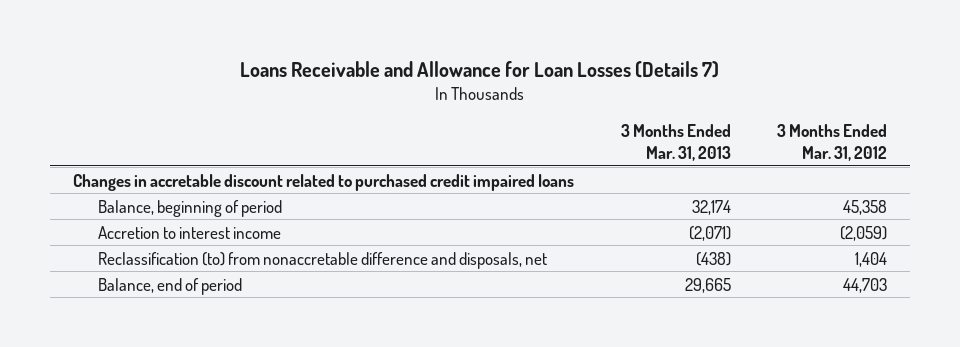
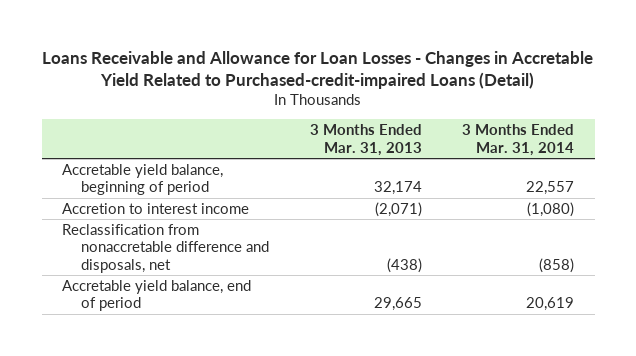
[240,60,720,78] Loans Receivable and Allowance for Loan Losses (Details 7) -> [42,50,594,89] Loans Receivable and Allowance for Loan Losses - Changes in Accretable Yield Related to Purchased-credit-impaired Loans (Detail)
[776,123,887,161] 3 Months Ended Mar. 31, 2012 -> none
none -> [462,124,575,156] 3 Months Ended Mar. 31, 2014
[73,173,575,191] Changes in accretable discount related to purchased credit impaired loans -> none
[98,199,283,217] Balance, beginning of period -> [61,163,223,196] Accretable yield balance, beginning of period
[98,251,548,269] Reclassification (to) from nonaccretable difference and disposals, net -> [61,223,269,273] Reclassification from nonaccretable difference and disposals, net
[98,277,243,295] Balance, end of period -> [61,279,251,312] Accretable yield balance, end of period

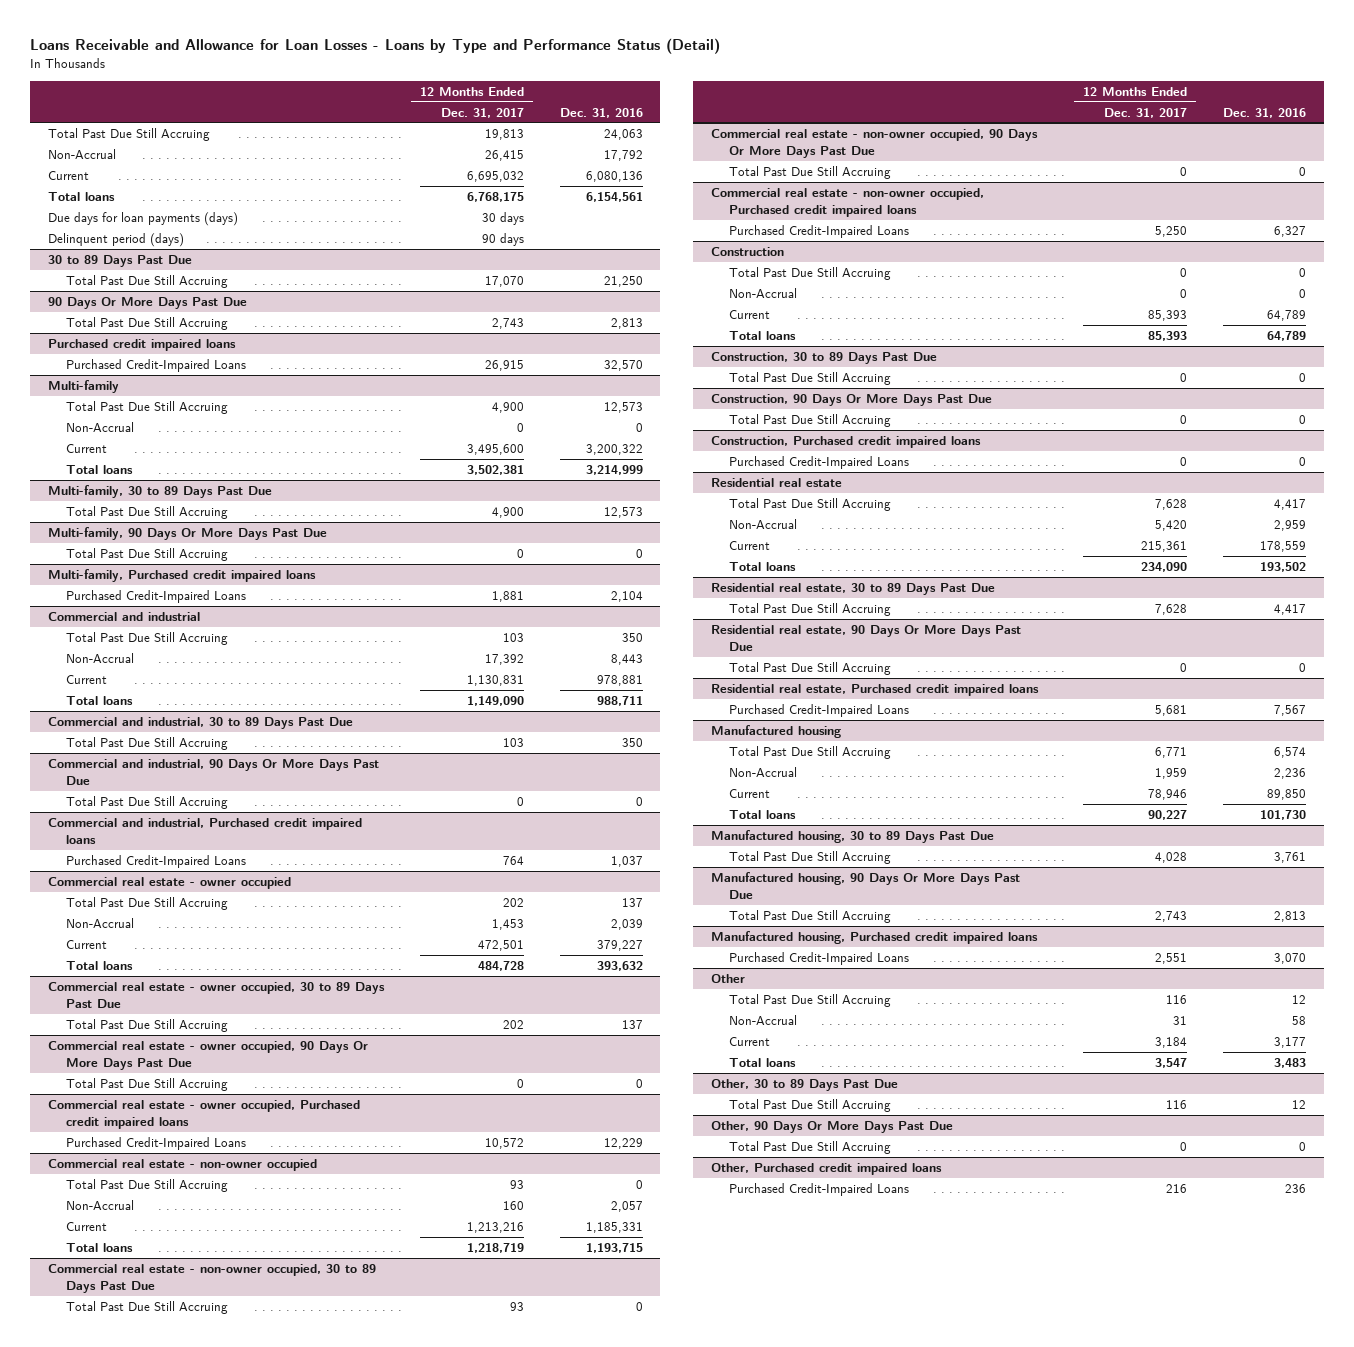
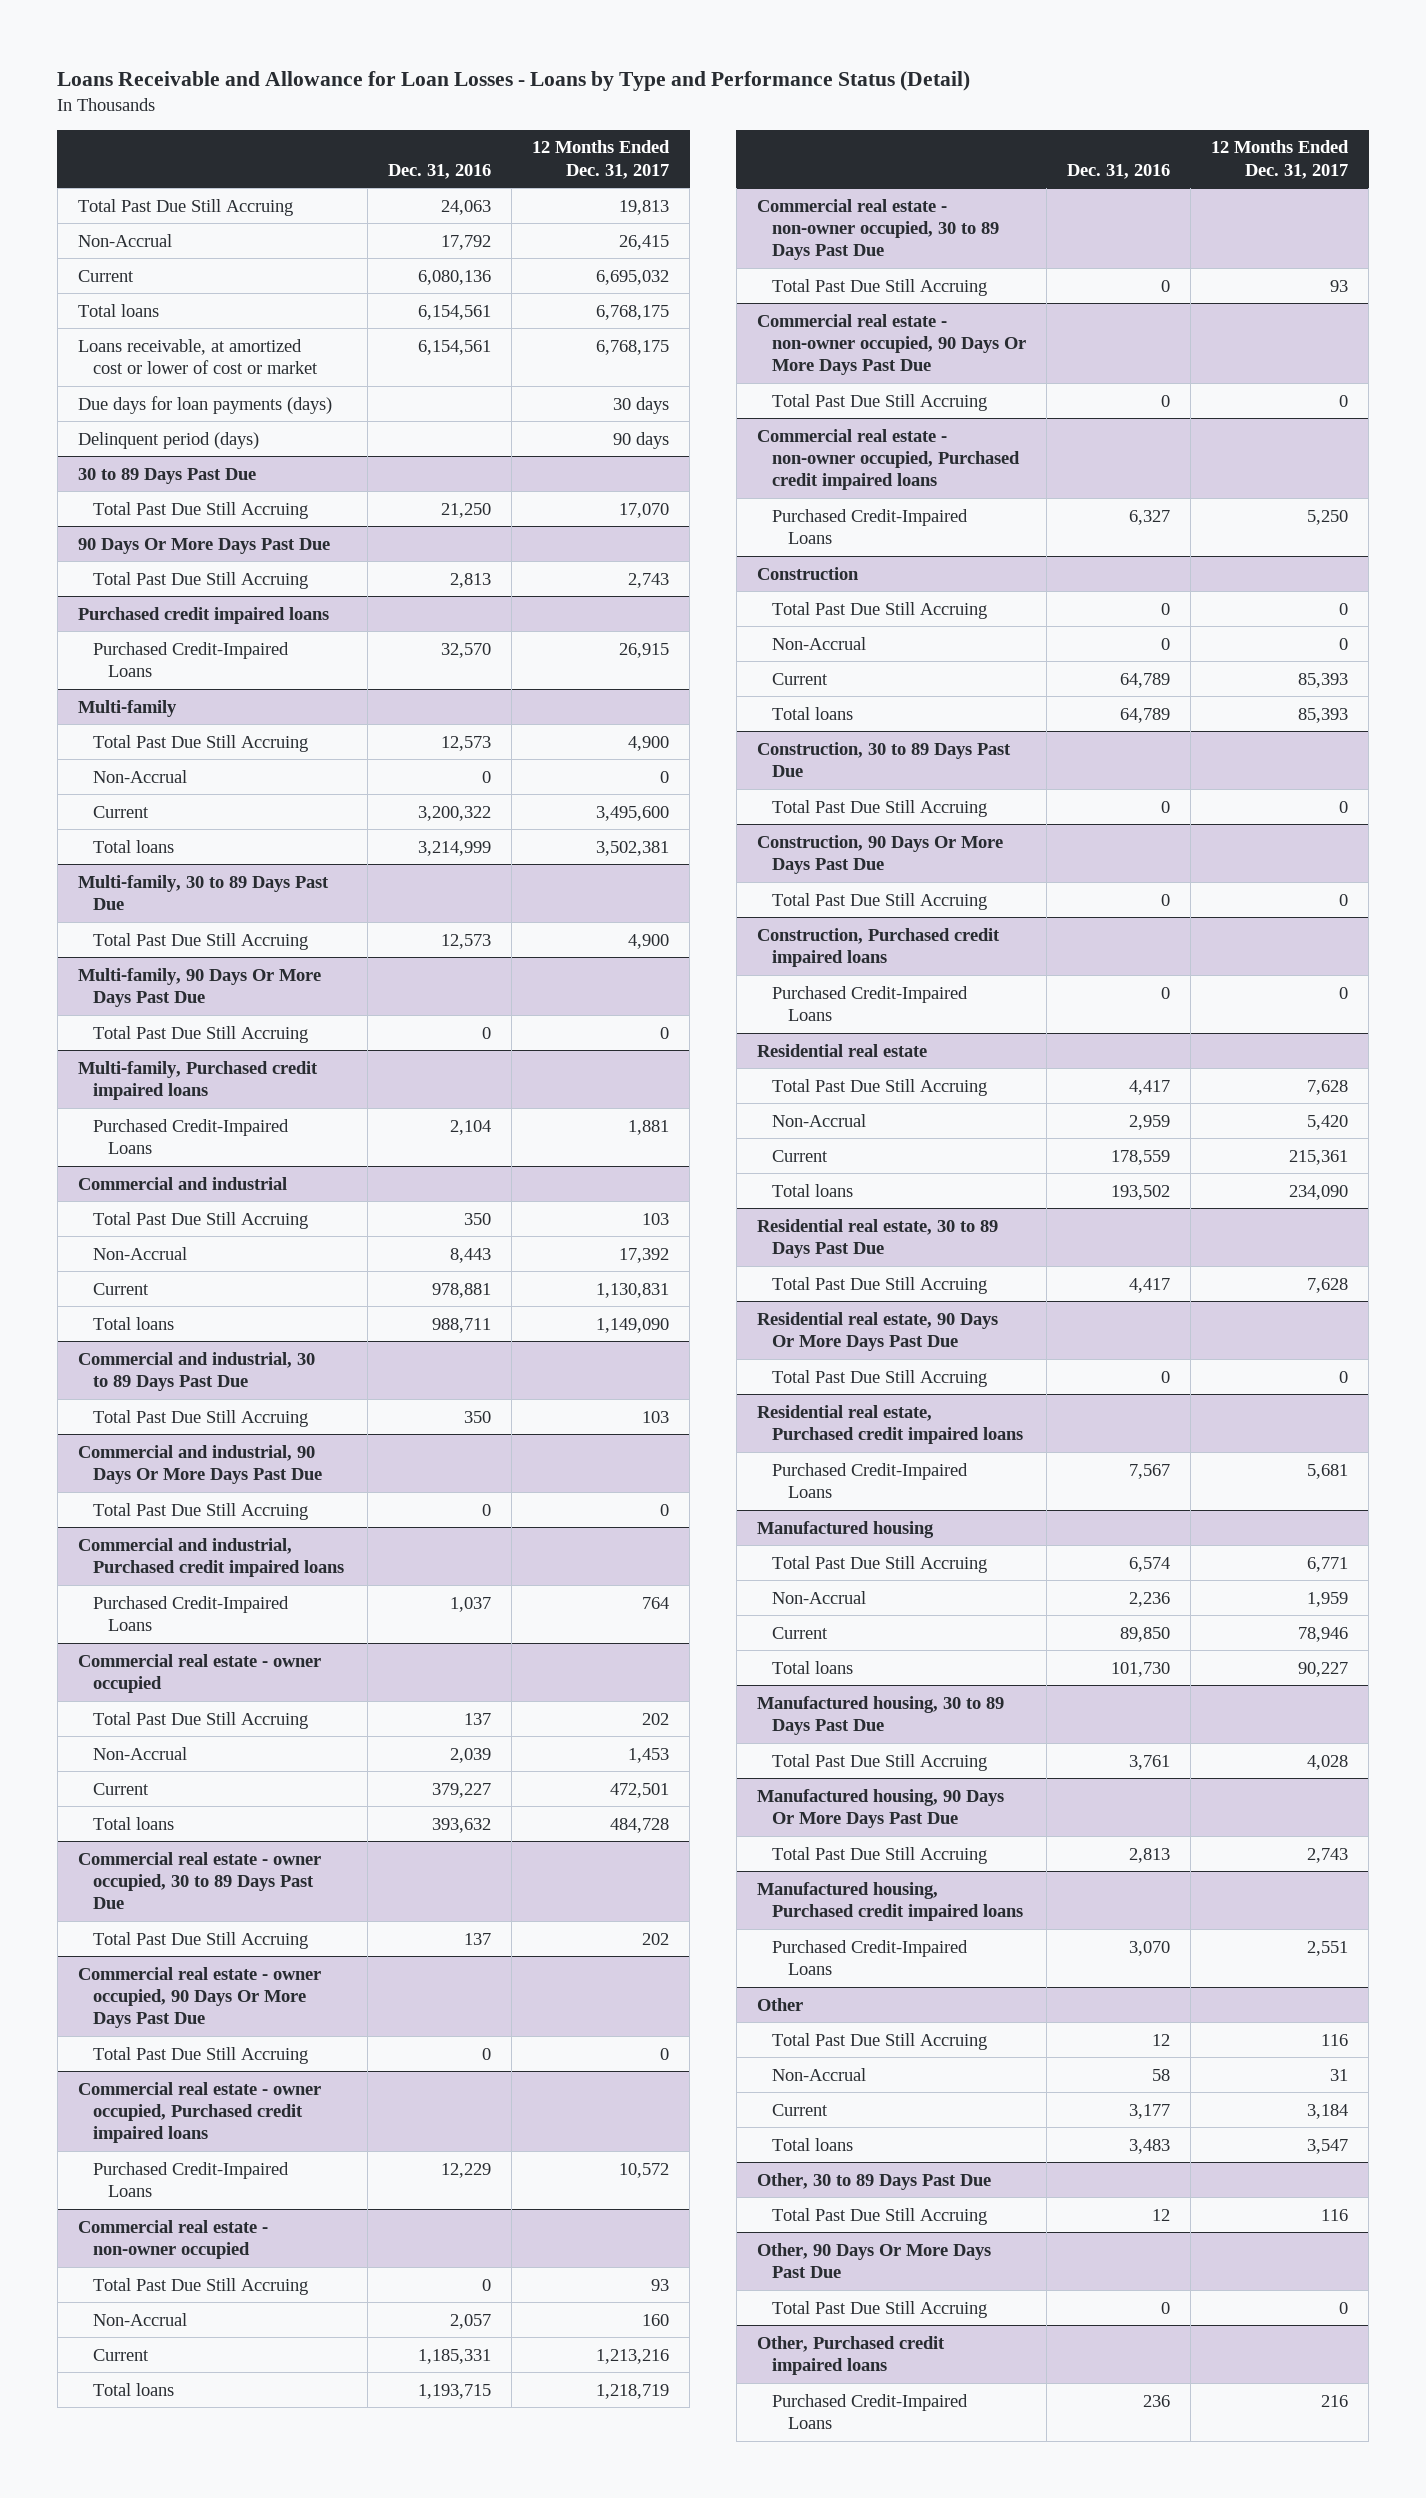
none -> [77,338,319,375] Loans receivable, at amortized cost or lower of cost or market

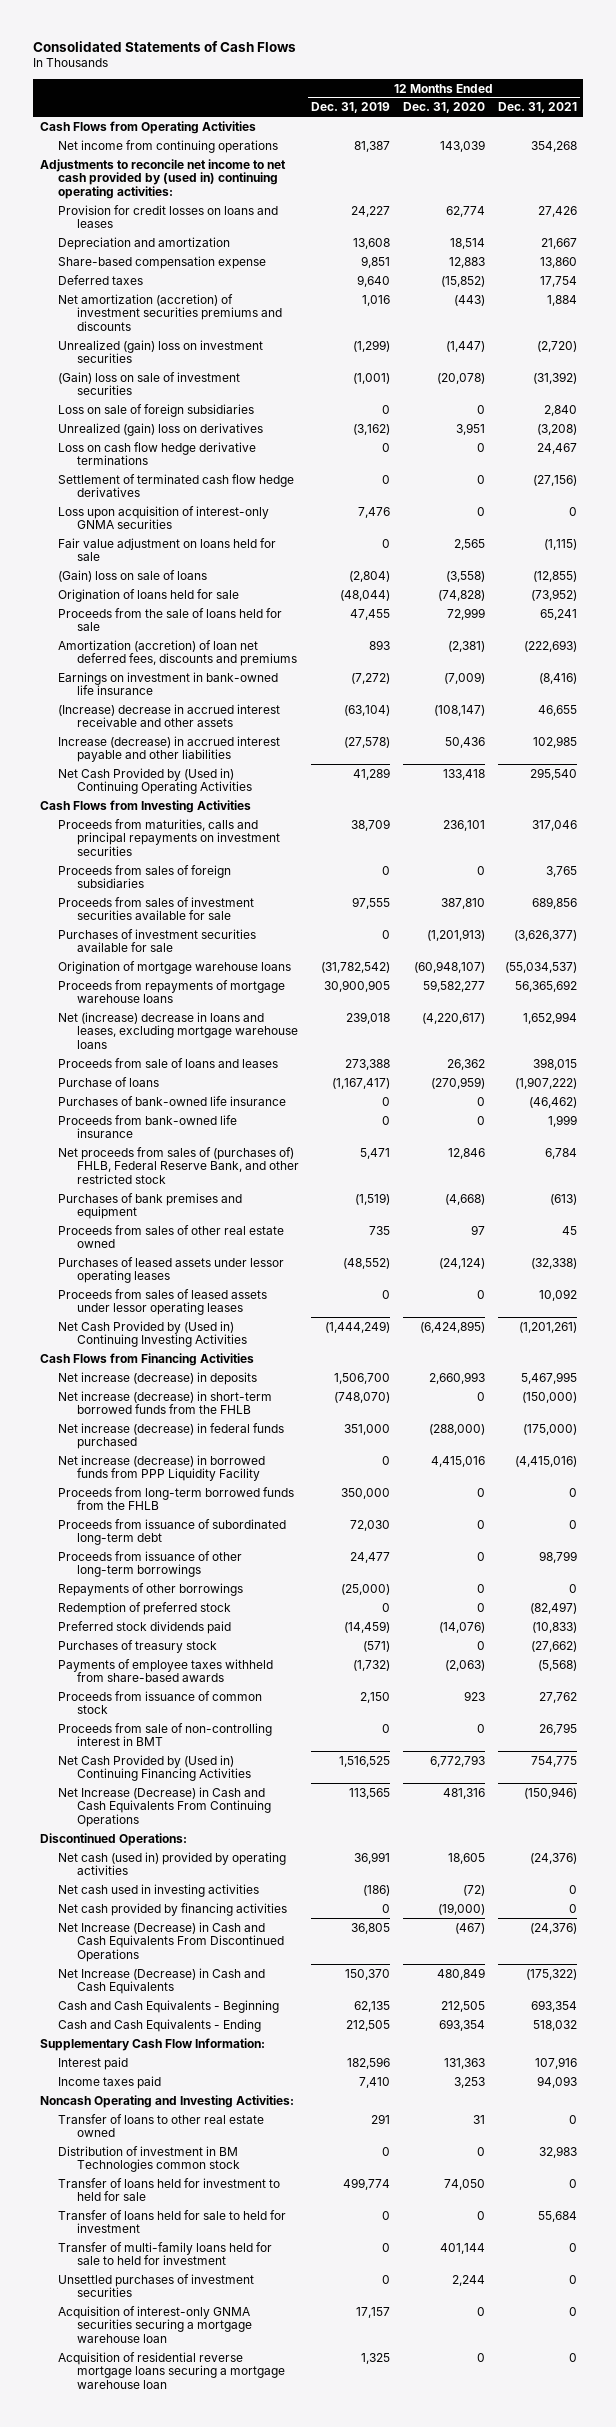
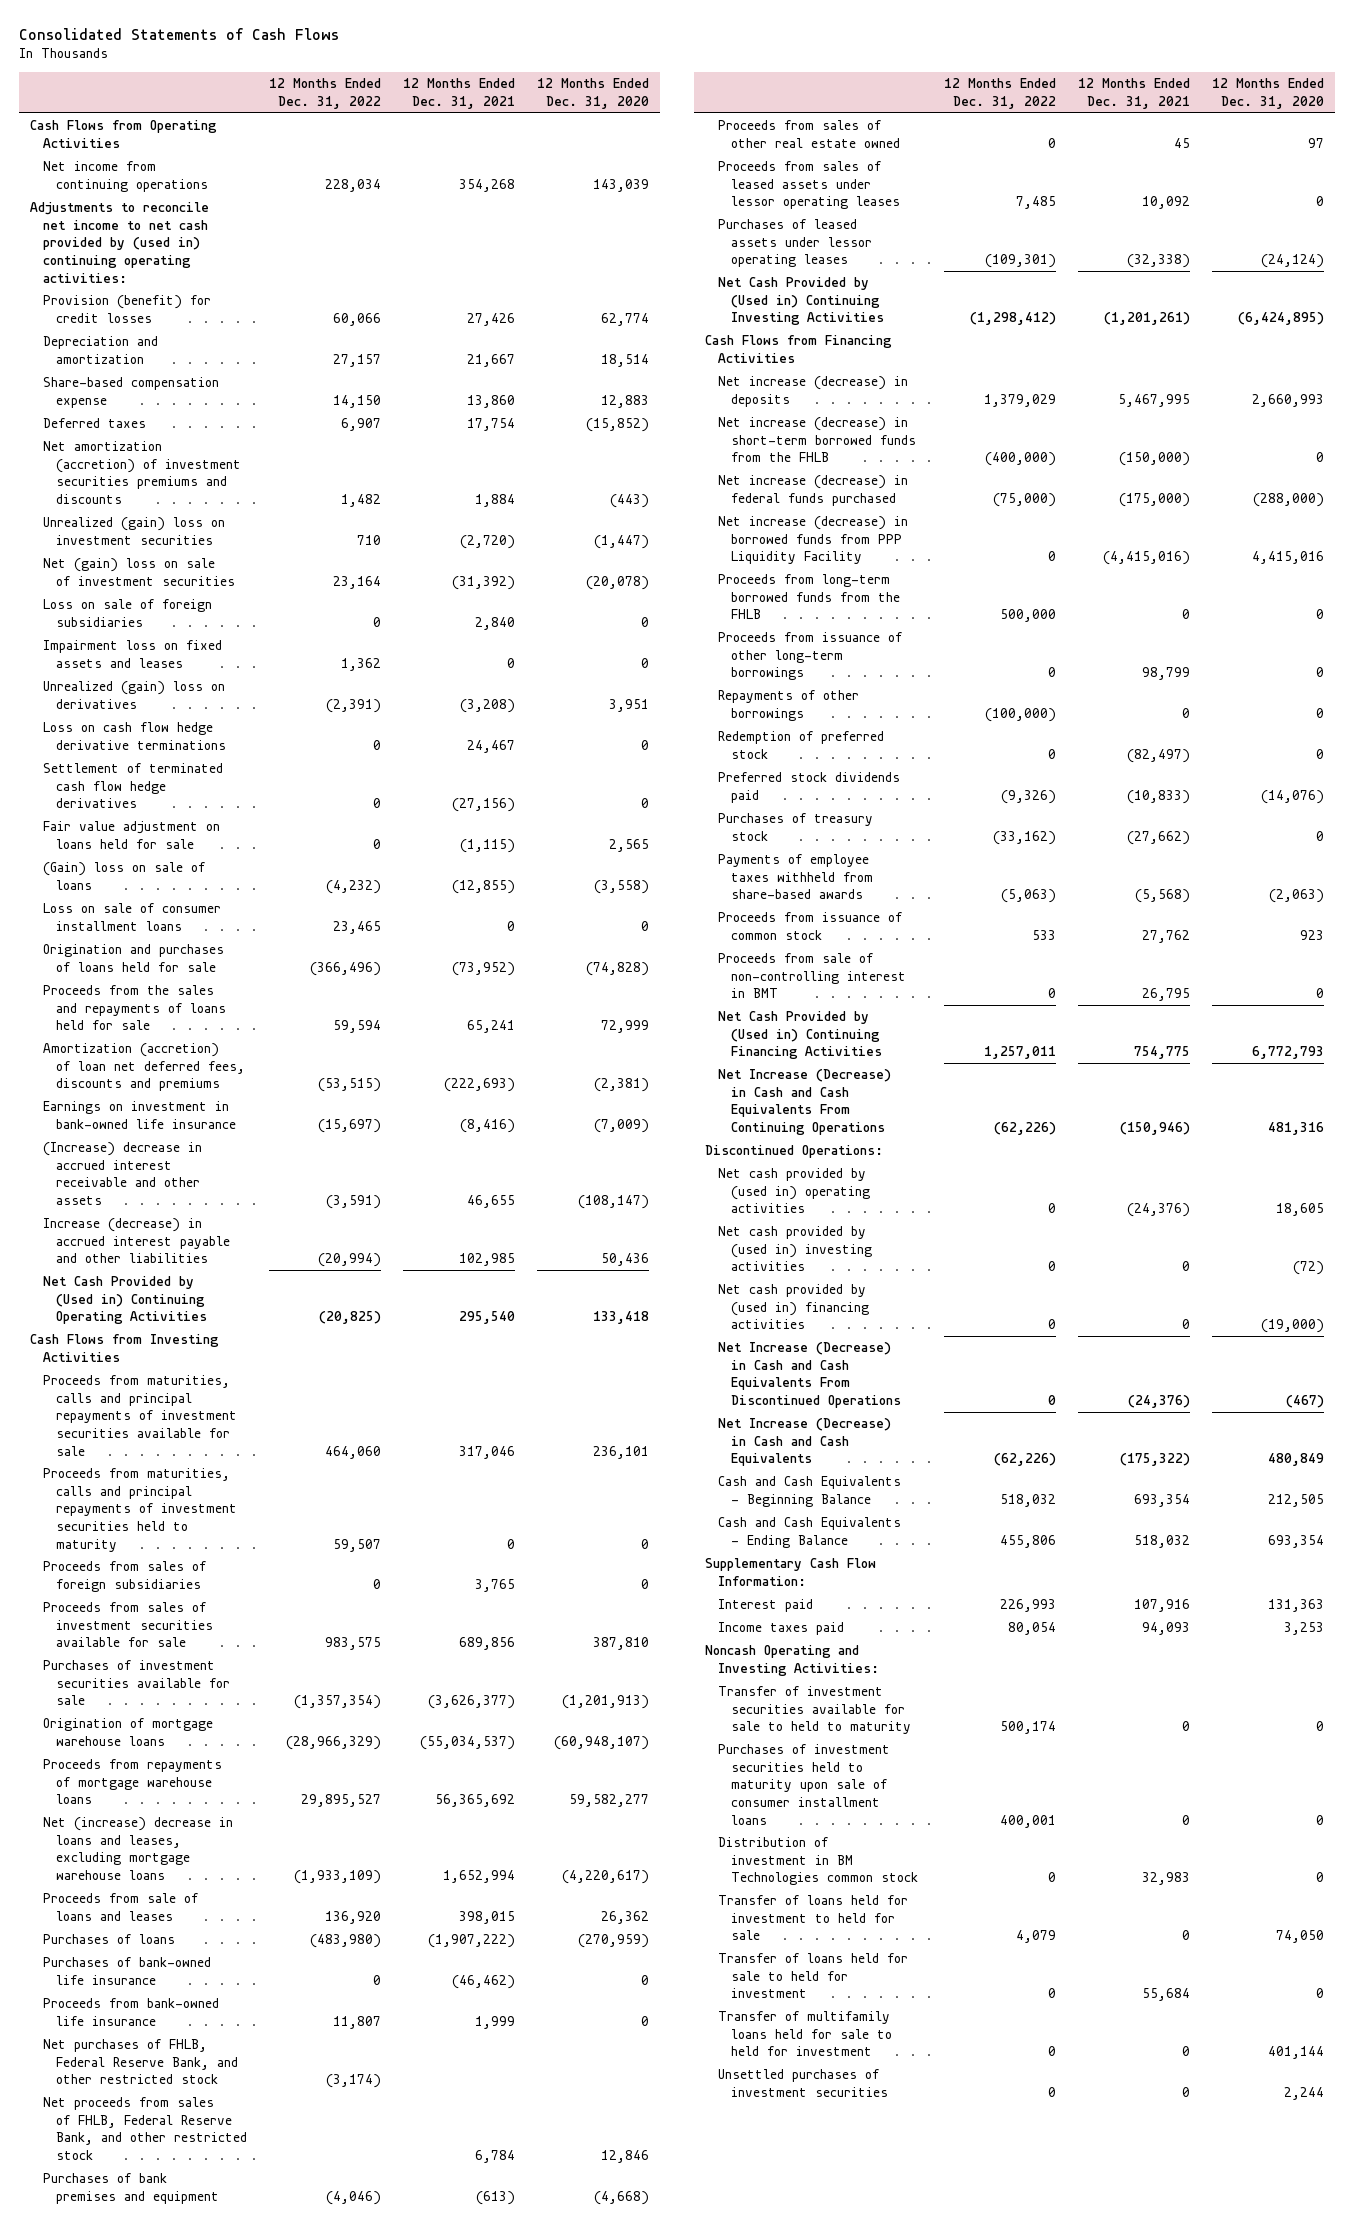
[311,102,391,114] Dec. 31, 2019 -> none
none -> [268,78,381,109] 12 Months Ended Dec. 31, 2022
[58,204,279,229] Provision for credit losses on loans and leases -> [42,295,211,323] Provision (benefit) for credit losses
[58,371,241,396] (Gain) loss on sale of investment securities -> [42,558,235,586] Net (gain) loss on sale of investment securities
none -> [42,640,222,668] Impairment loss on fixed assets and leases
[58,505,270,530] Loss upon acquisition of interest-only GNMA securities -> none
none -> [42,903,221,931] Loss on sale of consumer installment loans
[58,588,240,602] Origination of loans held for sale -> [42,944,224,972] Origination and purchases of loans held for sale
[58,607,283,632] Proceeds from the sale of loans held for sale -> [42,985,226,1031] Proceeds from the sales and repayments of loans held for sale
[58,818,280,857] Proceeds from maturities, calls and principal repayments on investment securities -> [42,1375,237,1456] Proceeds from maturities, calls and principal repayments of investment securities available for sale
none -> [42,1468,237,1552] Proceeds from maturities, calls and principal repayments of investment securities held to maturity
[58,1076,160,1087] Purchase of loans -> [42,1934,175,1945] Purchases of loans
none -> [42,2039,238,2085] Net purchases of FHLB, Federal Reserve Bank, and other restricted stock
[58,1146,299,1185] Net proceeds from sales of (purchases of) FHLB, Federal Reserve Bank, and other restricted stock -> [42,2097,247,2161] Net proceeds from sales of FHLB, Federal Reserve Bank, and other restricted stock
[58,1256,285,1284] Purchases of leased assets under lessor operating leases -> [717,219,872,268] Purchases of leased assets under lessor operating leases
[58,1518,287,1546] Proceeds from issuance of subordinated long-term debt -> none
[58,1851,287,1876] Net cash (used in) provided by operating activities -> [717,1168,870,1214] Net cash provided by (used in) operating activities
[58,1883,260,1897] Net cash used in investing activities -> [717,1226,872,1272] Net cash provided by (used in) investing activities
[58,1902,288,1916] Net cash provided by financing activities -> [717,1284,869,1330] Net cash provided by (used in) financing activities
[58,1999,280,2013] Cash and Cash Equivalents - Beginning -> [717,1476,901,1507] Cash and Cash Equivalents - Beginning Balance
[58,2018,262,2032] Cash and Cash Equivalents - Ending -> [717,1517,901,1548] Cash and Cash Equivalents - Ending Balance
[58,2113,265,2138] Transfer of loans to other real estate owned -> none
none -> [717,1686,911,1735] Transfer of investment securities available for sale to held to maturity
none -> [717,1744,890,1825] Purchases of investment securities held to maturity upon sale of consumer installment loans
[58,2241,273,2266] Transfer of multi-family loans held for sale to held for investment -> [717,2011,892,2057] Transfer of multifamily loans held for sale to held for investment
[58,2305,252,2344] Acquisition of interest-only GNMA securities securing a mortgage warehouse loan -> none
[58,2351,285,2390] Acquisition of residential reverse mortgage loans securing a mortgage warehouse loan -> none

